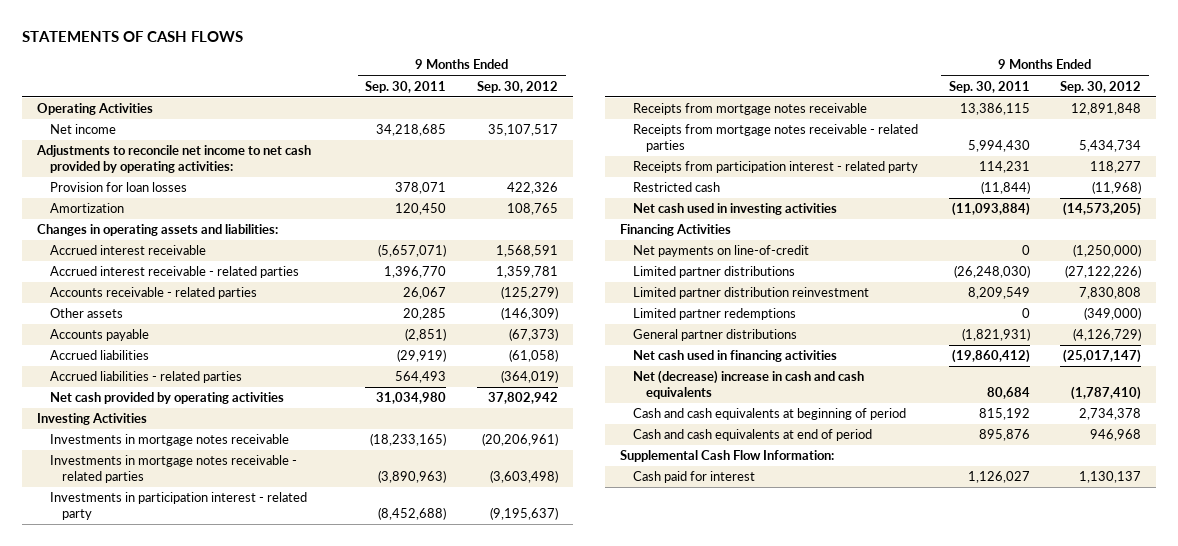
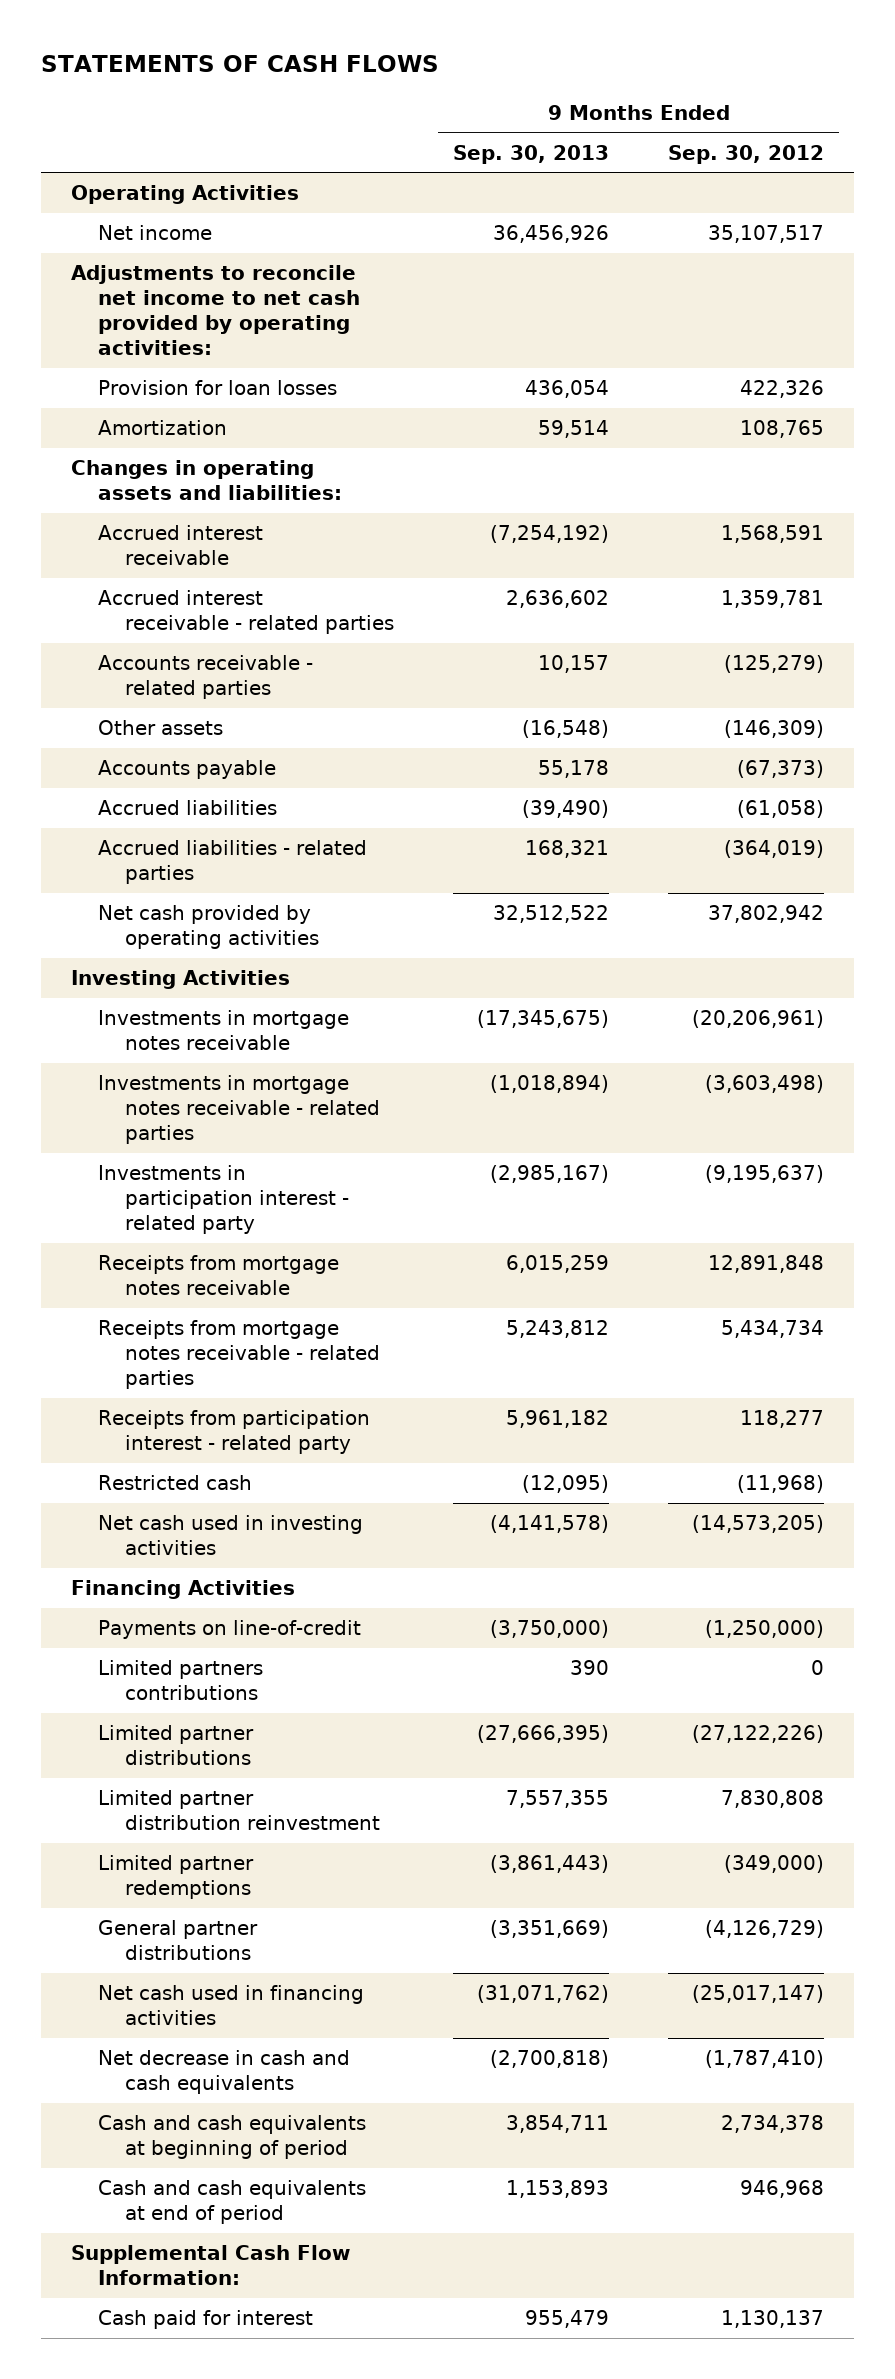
[365,80,447,93] Sep. 30, 2011 -> none
none -> [453,144,610,164] Sep. 30, 2013
[632,245,809,258] Net payments on line-of-credit -> [97,1620,361,1640] Payments on line-of-credit
none -> [97,1660,263,1701] Limited partners contributions
[632,370,864,400] Net (decrease) increase in cash and cash equivalents -> [97,2050,350,2095] Net decrease in cash and cash equivalents

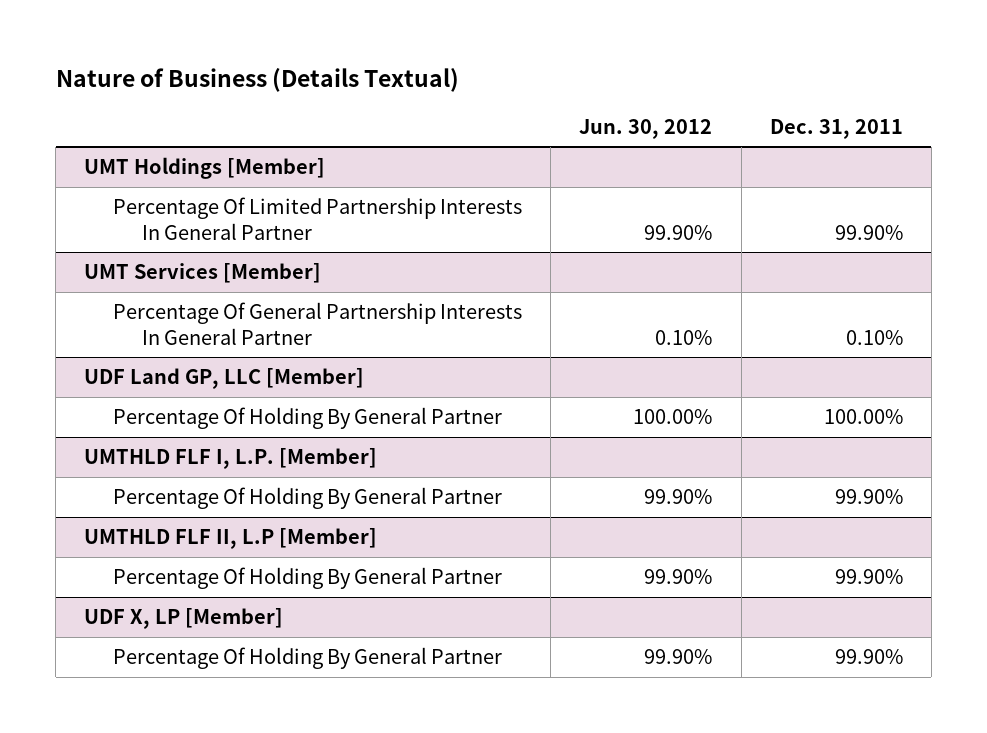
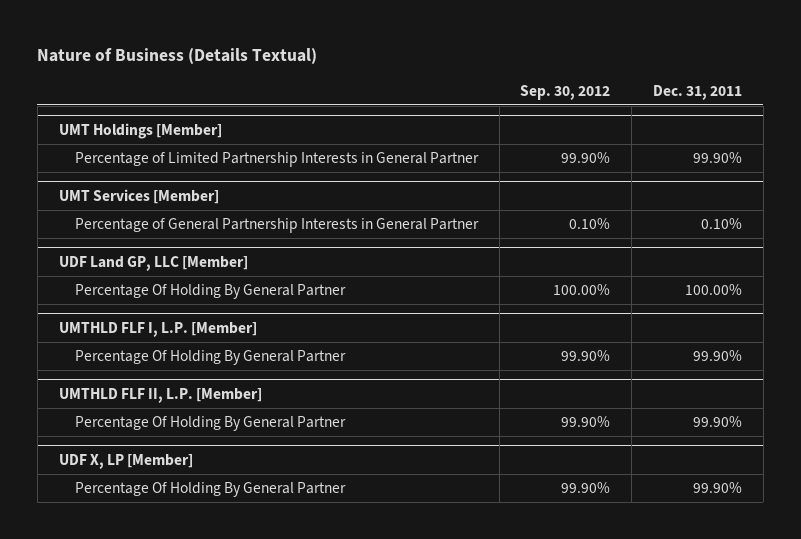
[579,118,713,139] Jun. 30, 2012 -> none
none -> [520,84,611,100] Sep. 30, 2012
[113,197,523,240] Percentage Of Limited Partnership Interests In General Partner -> [74,152,479,168] Percentage of Limited Partnership Interests in General Partner
[113,302,523,345] Percentage Of General Partnership Interests In General Partner -> [74,218,479,234] Percentage of General Partnership Interests in General Partner
[84,528,378,550] UMTHLD FLF II, L.P [Member] -> [58,387,262,403] UMTHLD FLF II, L.P. [Member]

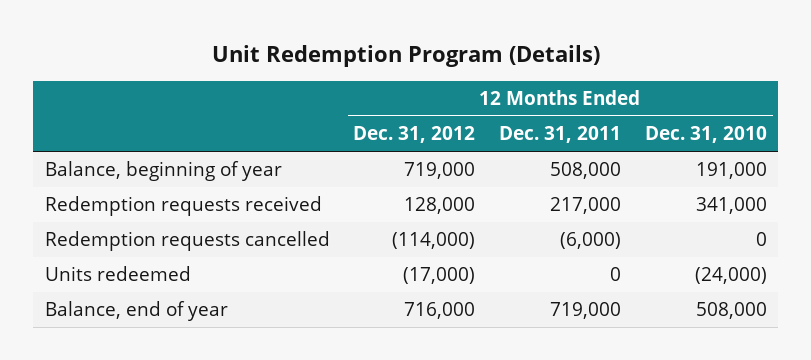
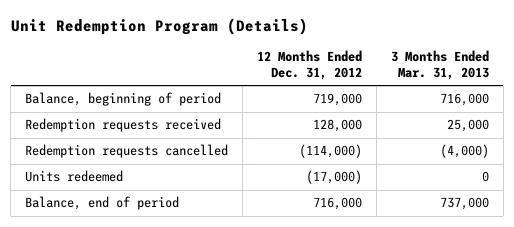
[499,126,622,144] Dec. 31, 2011 -> none
[644,126,767,144] Dec. 31, 2010 -> none
none -> [390,50,489,80] 3 Months Ended Mar. 31, 2013
[44,161,282,182] Balance, beginning of year -> [24,92,221,107] Balance, beginning of period
[44,301,228,322] Balance, end of year -> [24,196,179,211] Balance, end of period

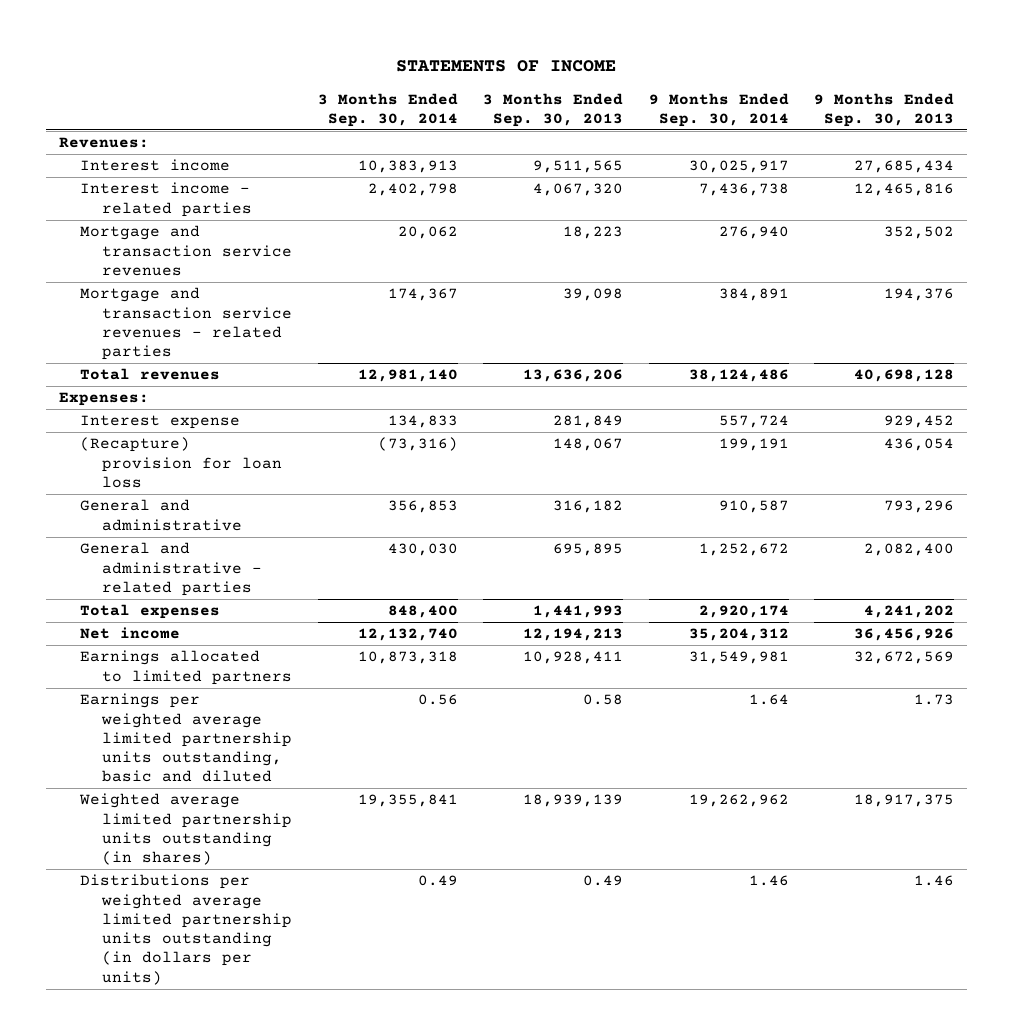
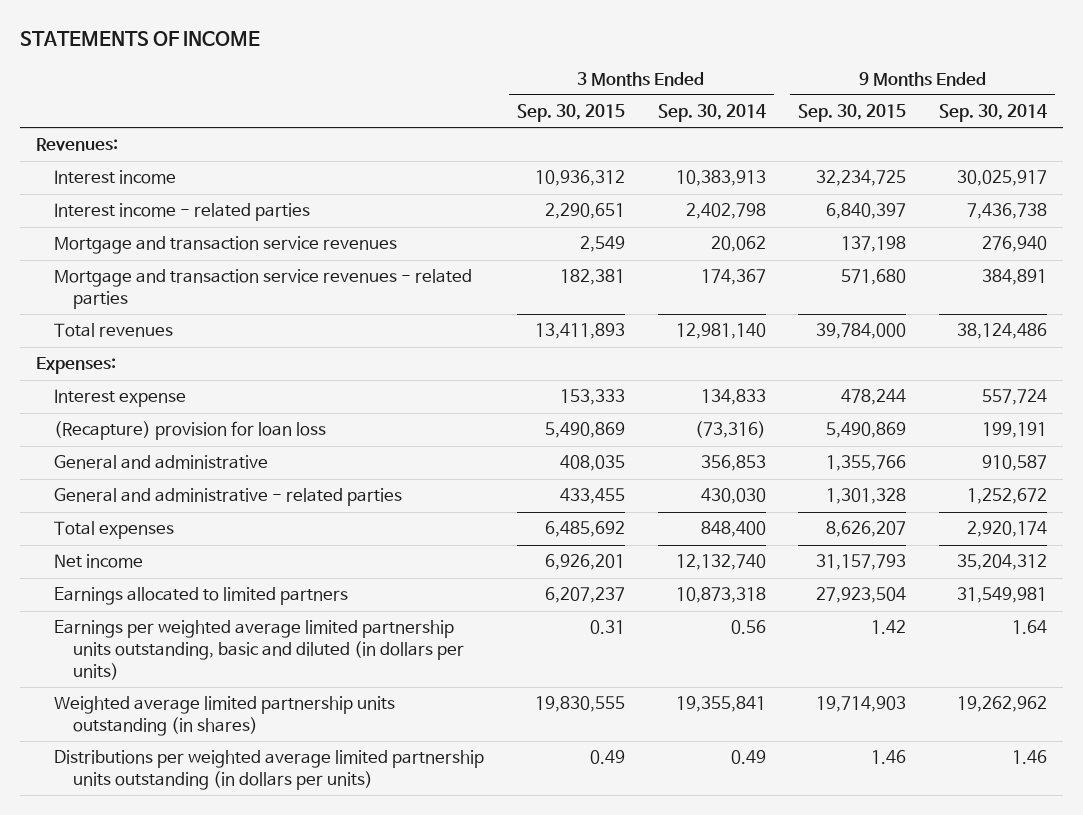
[483,92,624,127] 3 Months Ended Sep. 30, 2013 -> none
[814,92,955,127] 9 Months Ended Sep. 30, 2013 -> none
none -> [517,104,626,123] Sep. 30, 2015
none -> [798,104,907,123] Sep. 30, 2015
[80,693,293,783] Earnings per weighted average limited partnership units outstanding, basic and diluted -> [54,620,465,680] Earnings per weighted average limited partnership units outstanding, basic and diluted (in dollars per units)

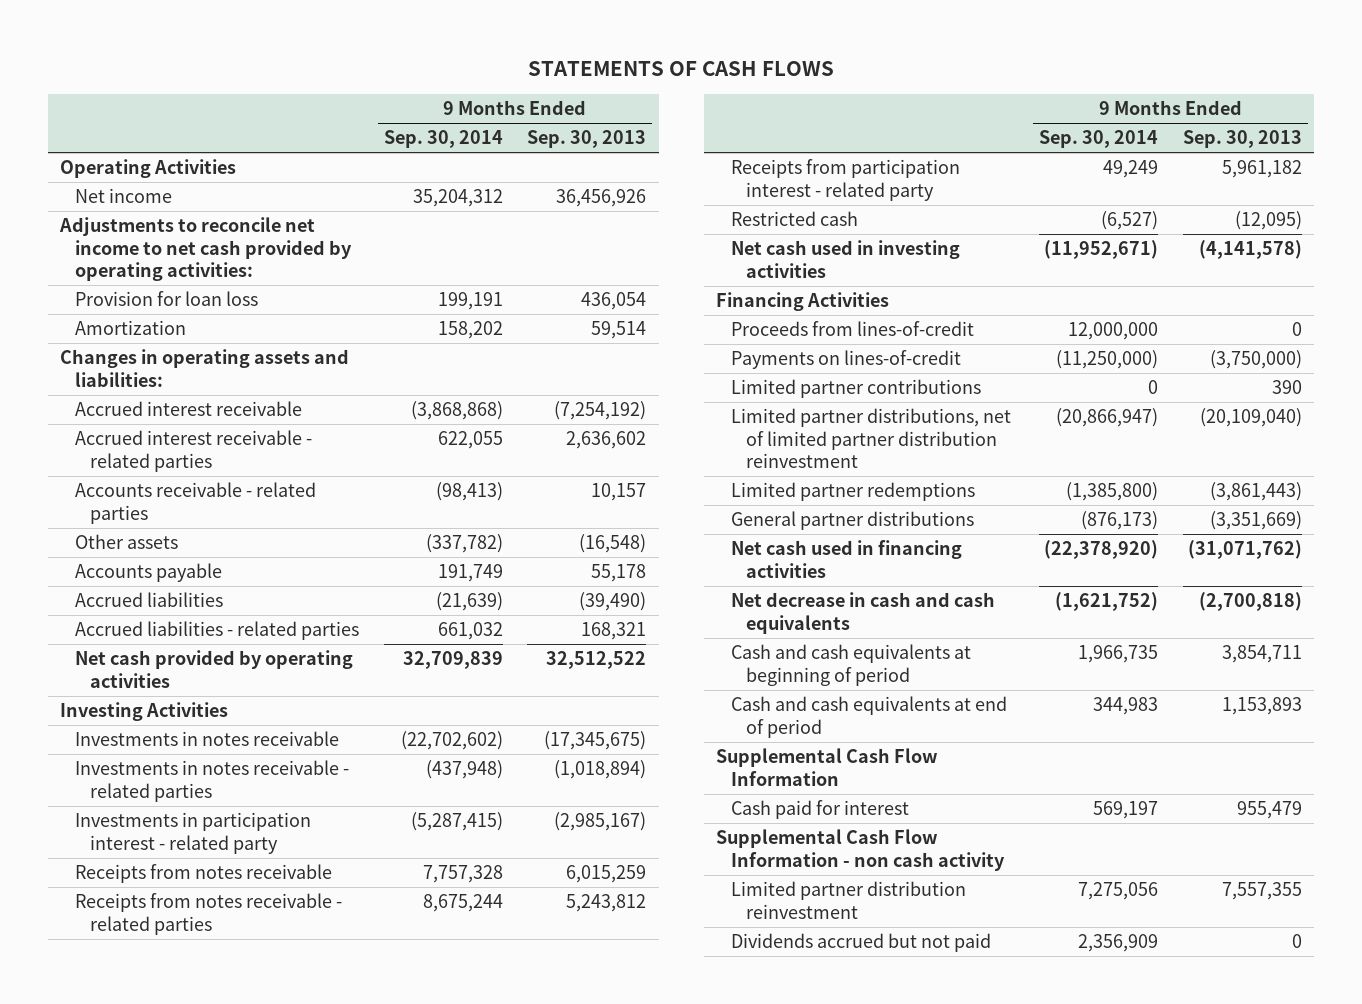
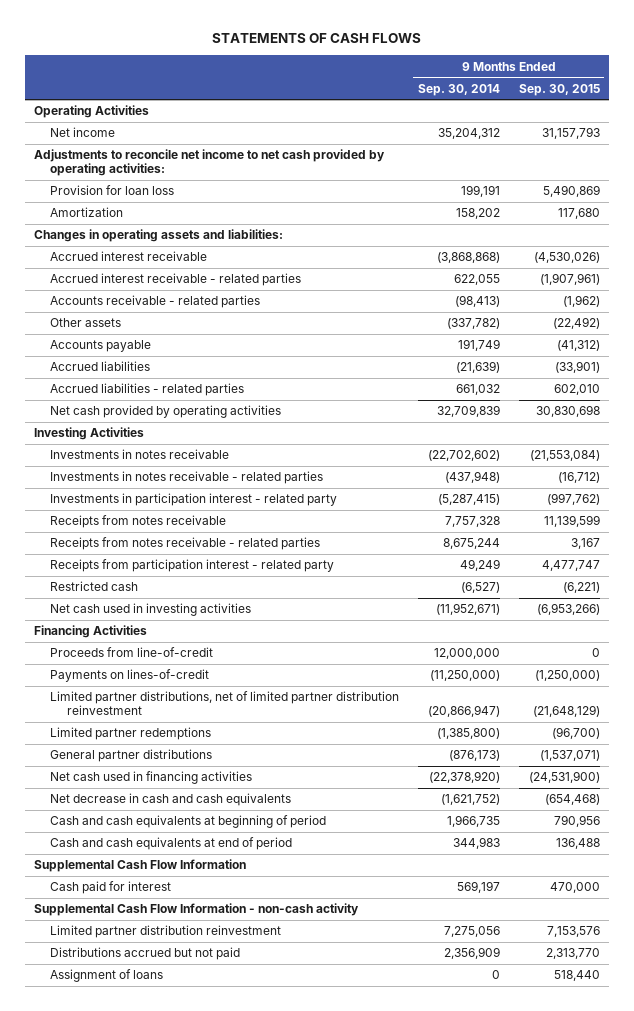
[527,130,647,149] Sep. 30, 2013 -> none
none -> [518,83,600,96] Sep. 30, 2015
[730,321,974,337] Proceeds from lines-of-credit -> [50,647,214,658] Proceeds from line-of-credit
[730,379,981,399] Limited partner contributions -> none
[715,829,1005,871] Supplemental Cash Flow Information - non cash activity -> [33,903,359,917] Supplemental Cash Flow Information - non-cash activity
[730,933,991,953] Dividends accrued but not paid -> [50,947,241,961] Distributions accrued but not paid
none -> [50,969,164,983] Assignment of loans

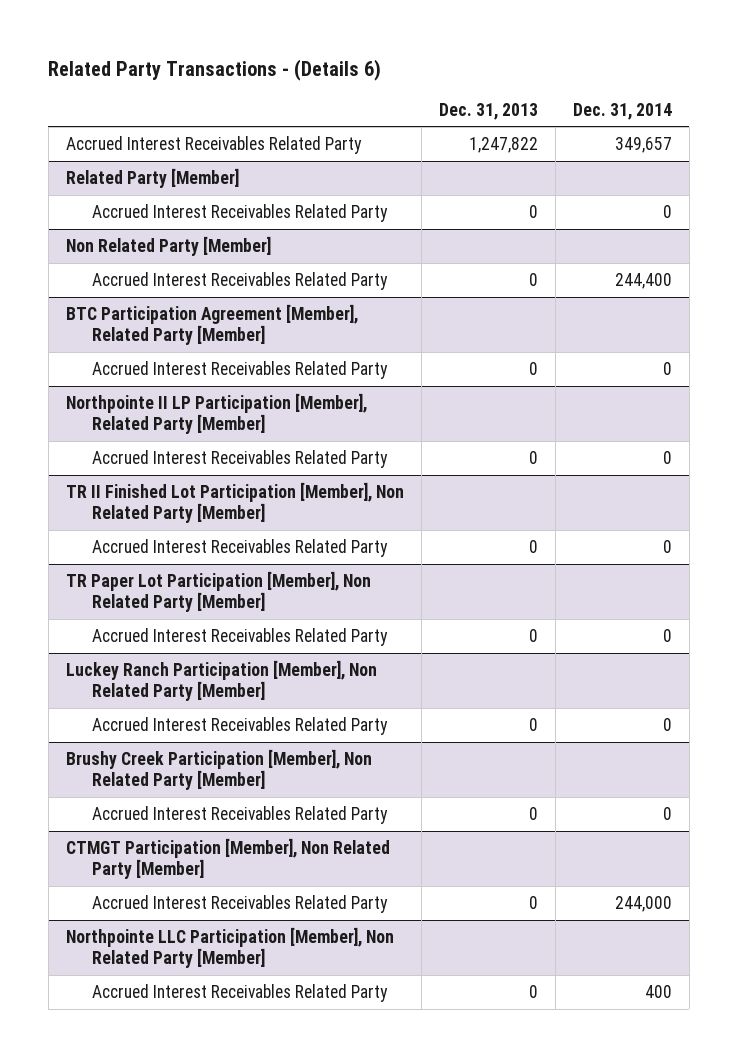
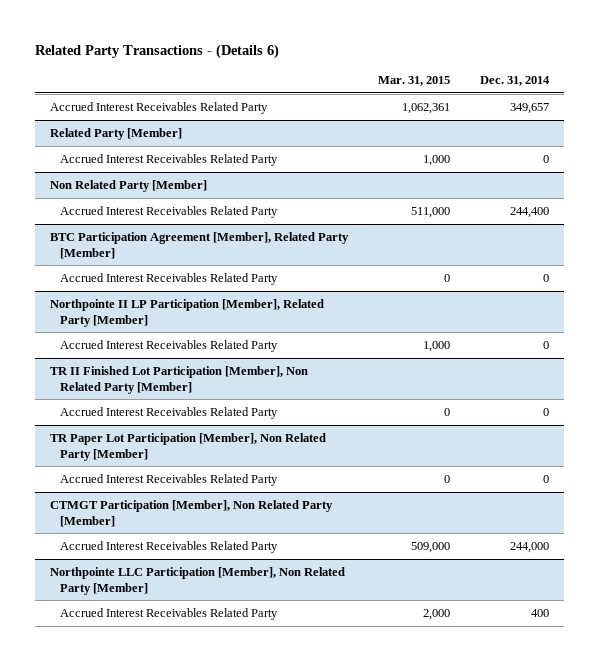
[438,102,538,120] Dec. 31, 2013 -> none
none -> [377,76,450,87] Mar. 31, 2015
[65,659,377,702] Luckey Ranch Participation [Member], Non Related Party [Member] -> none
[91,716,388,735] Accrued Interest Receivables Related Party -> none
[65,748,372,791] Brushy Creek Participation [Member], Non Related Party [Member] -> none
[91,805,388,824] Accrued Interest Receivables Related Party -> none

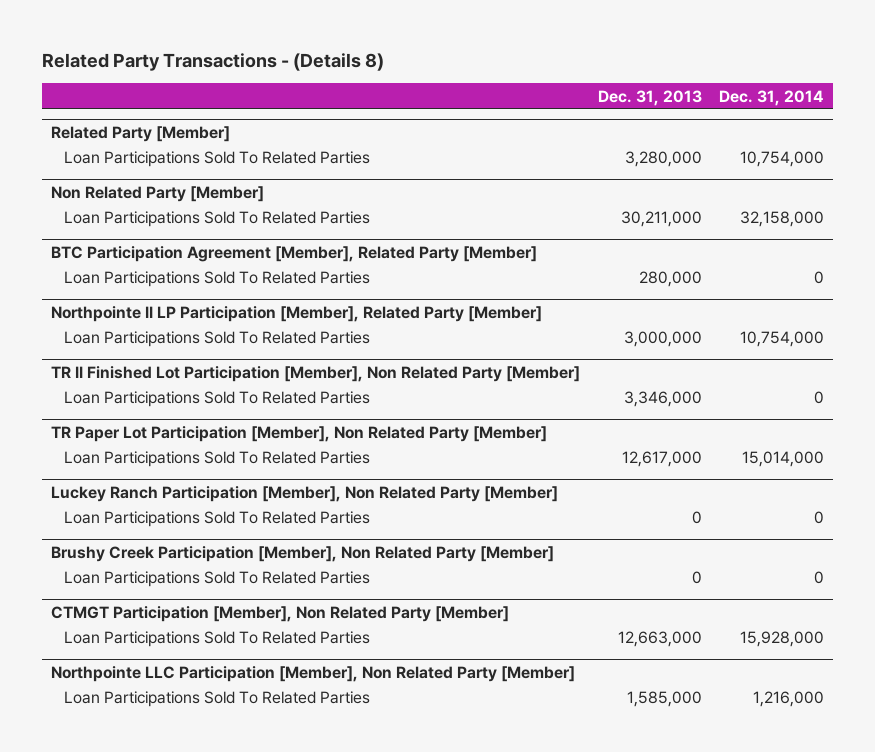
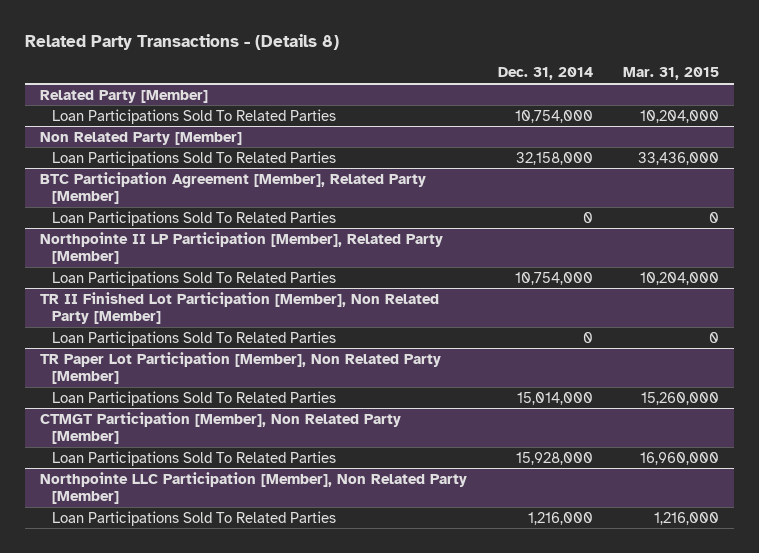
[597,89,702,106] Dec. 31, 2013 -> none
none -> [623,67,720,81] Mar. 31, 2015
[50,486,558,503] Luckey Ranch Participation [Member], Non Related Party [Member] -> none
[63,511,370,528] Loan Participations Sold To Related Parties -> none
[50,546,554,563] Brushy Creek Participation [Member], Non Related Party [Member] -> none
[63,571,370,588] Loan Participations Sold To Related Parties -> none

